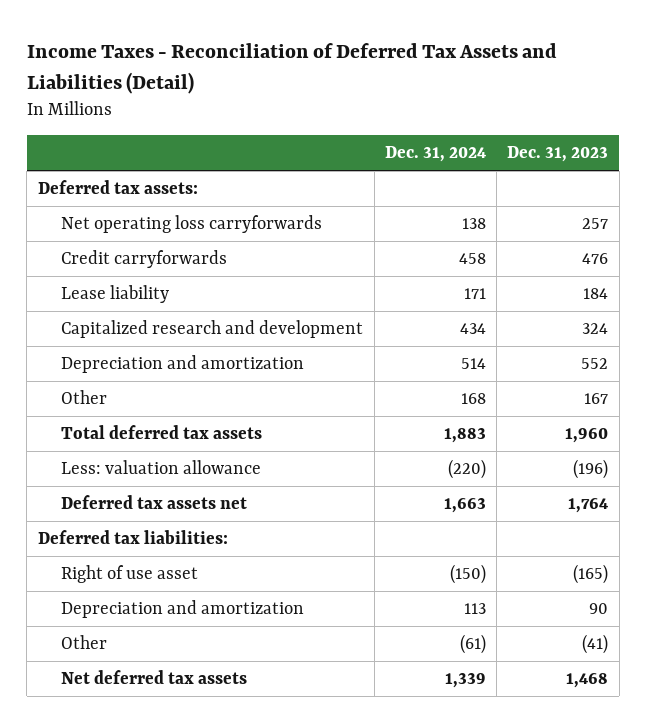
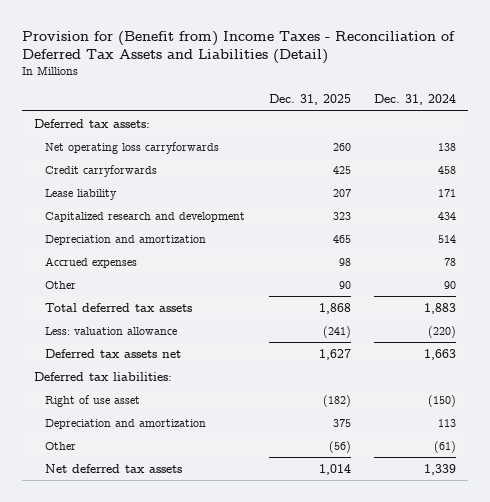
[26,42,557,94] Income Taxes - Reconciliation of Deferred Tax Assets and Liabilities (Detail) -> [22,30,456,65] Provision for (Benefit from) Income Taxes - Reconciliation of Deferred Tax Assets and Liabilities (Detail)
[507,146,609,163] Dec. 31, 2023 -> none
none -> [268,94,351,106] Dec. 31, 2025
none -> [44,256,137,268] Accrued expenses
[460,393,486,405] 168 -> [444,280,457,289] 90

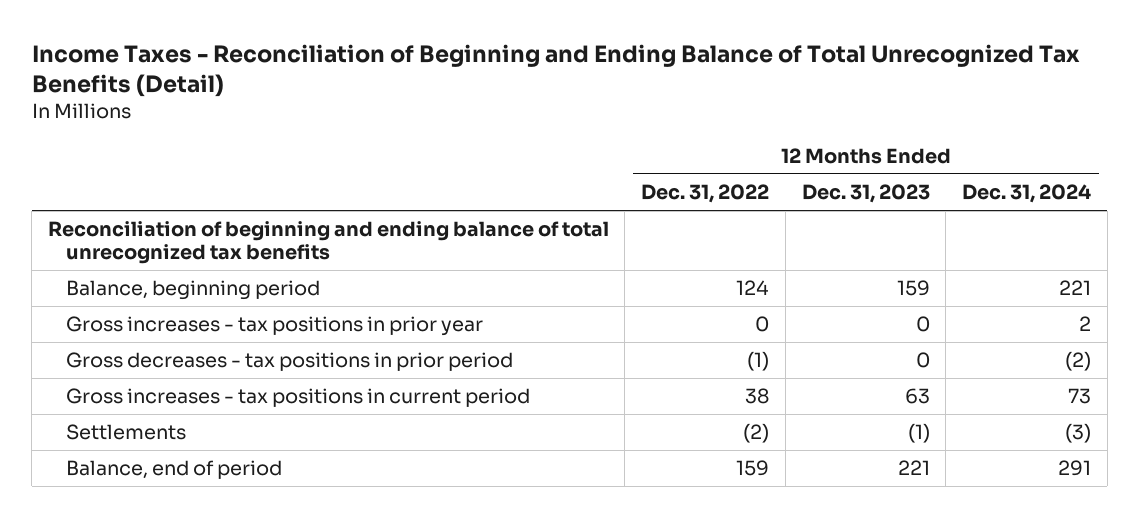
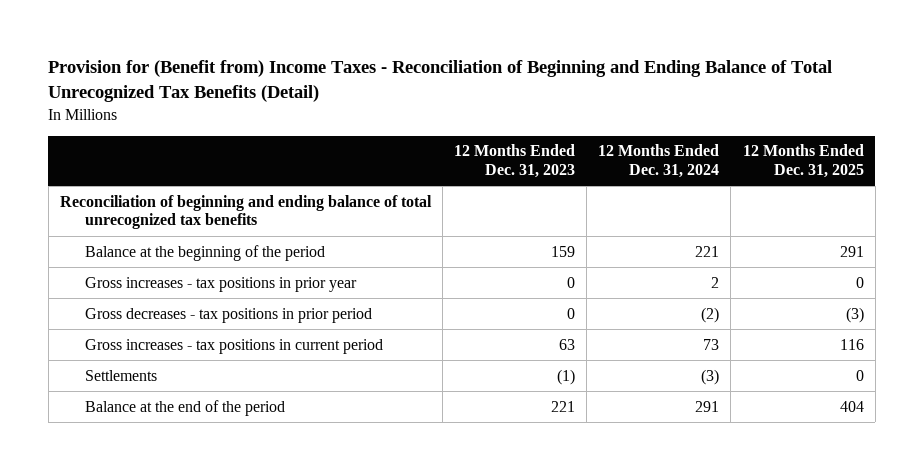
[31,43,1080,97] Income Taxes - Reconciliation of Beginning and Ending Balance of Total Unrecognized Tax Benefits (Detail) -> [48,60,833,103] Provision for (Benefit from) Income Taxes - Reconciliation of Beginning and Ending Balance of Total Unrecognized Tax Benefits (Detail)
[641,184,770,204] Dec. 31, 2022 -> none
none -> [742,144,864,179] 12 Months Ended Dec. 31, 2025
[65,280,320,301] Balance, beginning period -> [85,244,326,261] Balance at the beginning of the period
[65,460,282,480] Balance, end of period -> [85,399,286,416] Balance at the end of the period

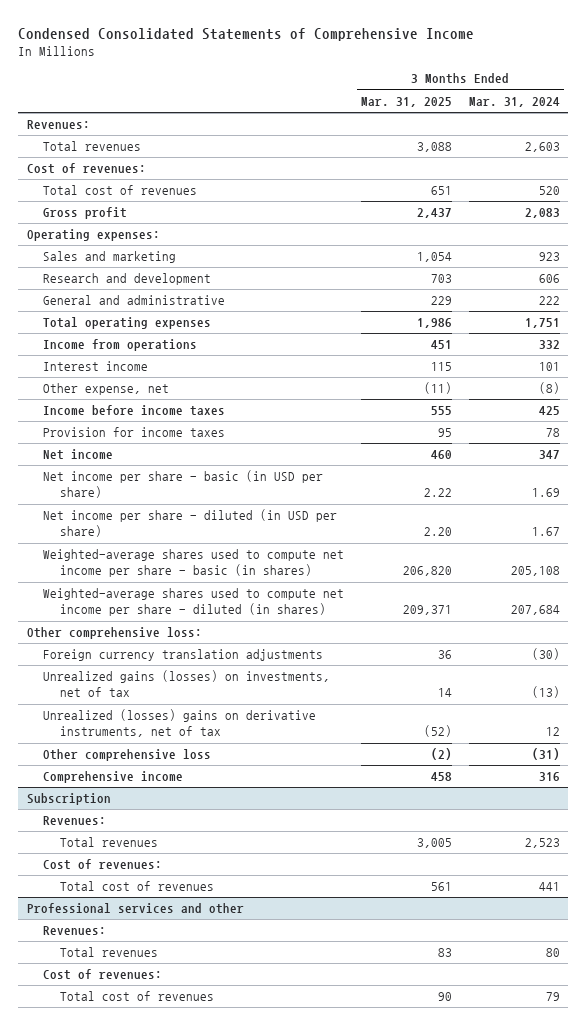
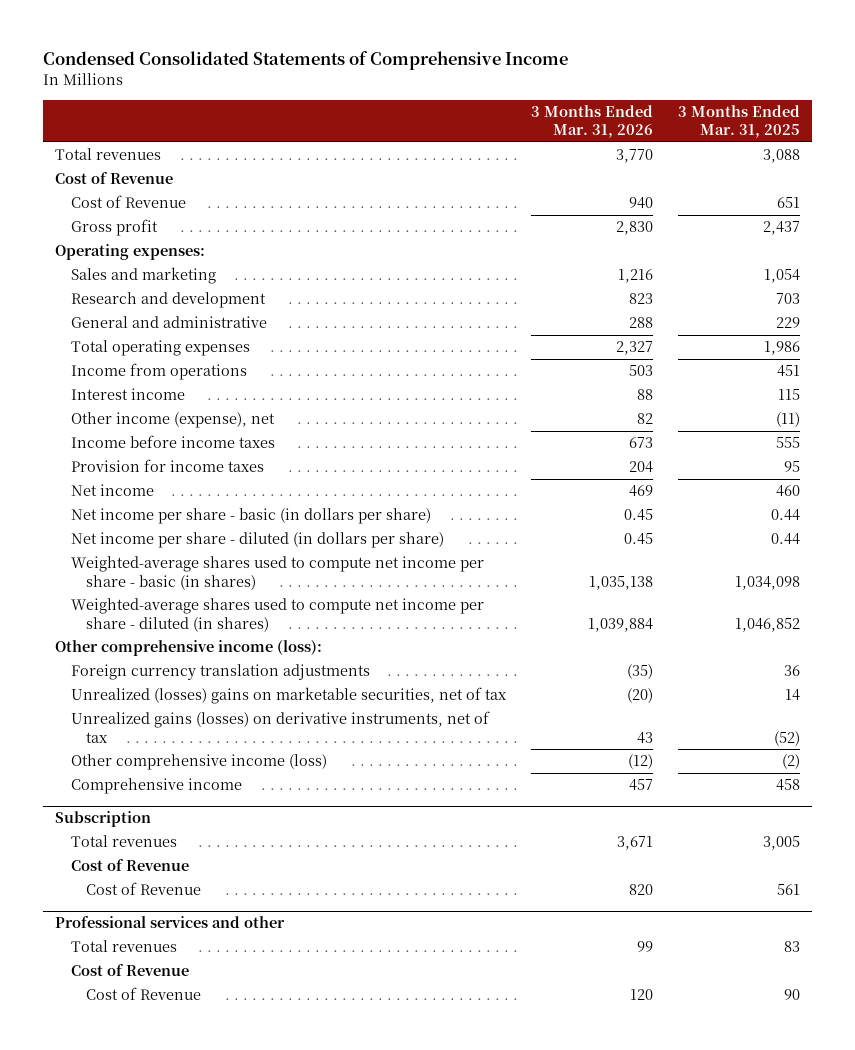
[468,96,560,107] Mar. 31, 2024 -> none
none -> [530,105,653,139] 3 Months Ended Mar. 31, 2026
[26,120,90,130] Revenues: -> none
[26,163,146,175] Cost of revenues: -> [55,172,174,185] Cost of Revenue
[43,185,198,196] Total cost of revenues -> [70,195,186,209] Cost of Revenue
[43,383,170,396] Other expense, net -> [70,412,275,429] Other income (expense), net
[43,470,324,499] Net income per share - basic (in USD per share) -> [70,508,431,525] Net income per share - basic (in dollars per share)
[424,488,453,498] 2.22 -> [770,509,800,522] 0.44
[43,509,338,538] Net income per share - diluted (in USD per share) -> [70,532,444,549] Net income per share - diluted (in dollars per share)
[424,527,453,537] 2.20 -> [770,533,800,546] 0.44
[403,566,453,577] 206,820 -> [734,575,800,590] 1,034,098
[403,605,453,616] 209,371 -> [734,617,800,632] 1,046,852
[26,627,202,640] Other comprehensive loss: -> [55,640,323,657] Other comprehensive income (loss):
[43,670,331,698] Unrealized gains (losses) on investments, net of tax -> [70,687,507,705] Unrealized (losses) gains on marketable securities, net of tax
[43,709,317,738] Unrealized (losses) gains on derivative instruments, net of tax -> [70,711,490,743] Unrealized gains (losses) on derivative instruments, net of tax
[43,749,212,762] Other comprehensive loss -> [70,754,327,771] Other comprehensive income (loss)
[43,816,107,826] Revenues: -> none
[43,859,163,871] Cost of revenues: -> [70,859,189,872] Cost of Revenue
[60,881,215,892] Total cost of revenues -> [86,882,202,896] Cost of Revenue
[43,926,107,936] Revenues: -> none
[43,969,163,981] Cost of revenues: -> [70,964,189,977] Cost of Revenue
[60,991,215,1002] Total cost of revenues -> [86,987,202,1001] Cost of Revenue

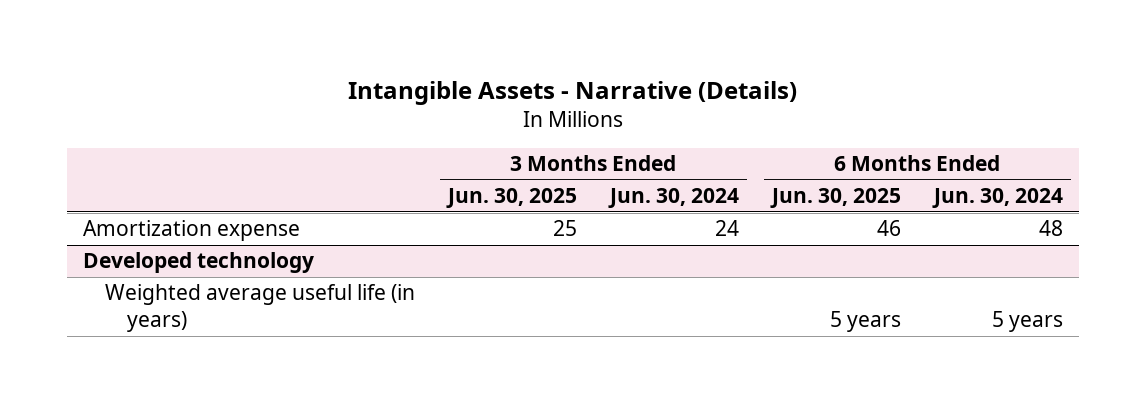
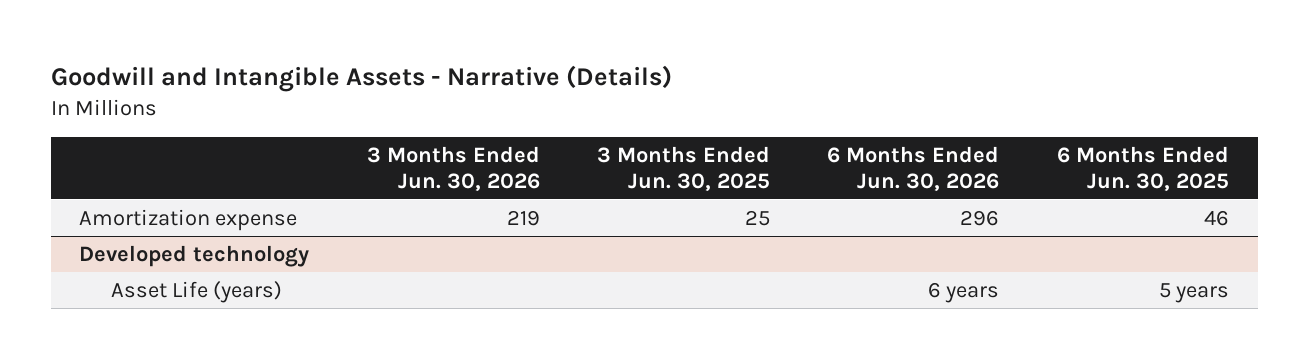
[347,80,797,105] Intangible Assets - Narrative (Details) -> [50,65,672,93] Goodwill and Intangible Assets - Narrative (Details)
[607,188,739,209] Jun. 30, 2024 -> none
[931,188,1063,209] Jun. 30, 2024 -> none
none -> [366,146,540,191] 3 Months Ended Jun. 30, 2026
none -> [827,146,1000,191] 6 Months Ended Jun. 30, 2026
[104,284,415,333] Weighted average useful life (in years) -> [111,281,283,304] Asset Life (years)

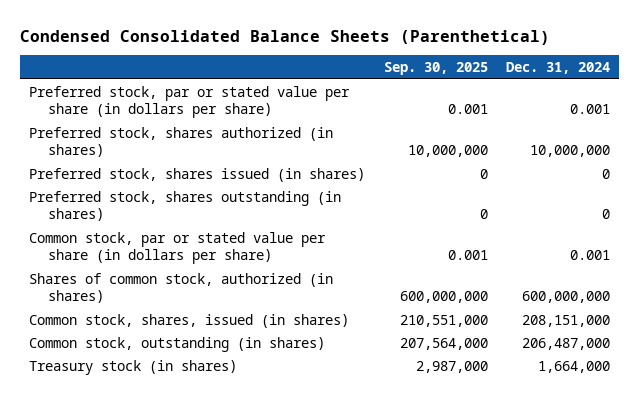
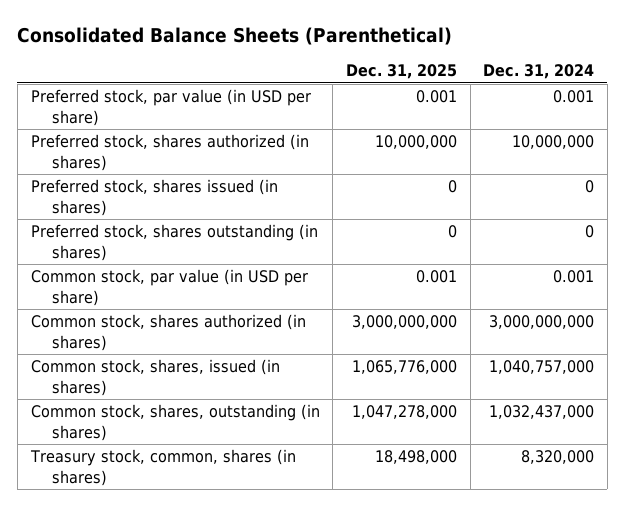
[19,29,550,45] Condensed Consolidated Balance Sheets (Parenthetical) -> [17,27,453,46] Consolidated Balance Sheets (Parenthetical)
[383,62,488,76] Sep. 30, 2025 -> none
none -> [345,64,457,80] Dec. 31, 2025
[29,85,351,119] Preferred stock, par or stated value per share (in dollars per share) -> [30,89,311,126] Preferred stock, par value (in USD per share)
[29,231,327,265] Common stock, par or stated value per share (in dollars per share) -> [30,269,308,306] Common stock, par value (in USD per share)
[29,272,334,304] Shares of common stock, authorized (in shares) -> [30,314,306,351] Common stock, shares authorized (in shares)
[522,291,611,304] 600,000,000 -> [489,315,595,330] 3,000,000,000
[522,314,611,327] 208,151,000 -> [489,360,595,375] 1,040,757,000
[29,336,326,352] Common stock, outstanding (in shares) -> [30,404,320,441] Common stock, shares, outstanding (in shares)
[522,337,611,350] 206,487,000 -> [489,405,595,420] 1,032,437,000
[29,359,238,375] Treasury stock (in shares) -> [29,449,296,486] Treasury stock, common, shares (in shares)
[538,360,611,373] 1,664,000 -> [521,450,595,465] 8,320,000

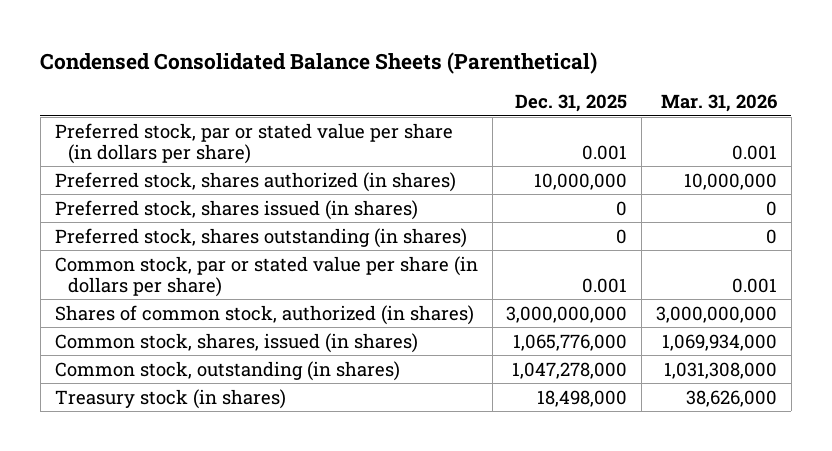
[17,27,453,46] Consolidated Balance Sheets (Parenthetical) -> [40,51,598,74] Condensed Consolidated Balance Sheets (Parenthetical)
[483,64,595,80] Dec. 31, 2024 -> none
none -> [661,94,778,113] Mar. 31, 2026
[30,89,311,126] Preferred stock, par value (in USD per share) -> [54,122,453,164] Preferred stock, par or stated value per share (in dollars per share)
[30,269,308,306] Common stock, par value (in USD per share) -> [54,255,478,297] Common stock, par or stated value per share (in dollars per share)
[30,314,306,351] Common stock, shares authorized (in shares) -> [54,304,474,325] Shares of common stock, authorized (in shares)
[30,404,320,441] Common stock, shares, outstanding (in shares) -> [54,360,400,381] Common stock, outstanding (in shares)
[29,449,296,486] Treasury stock, common, shares (in shares) -> [54,388,286,409] Treasury stock (in shares)

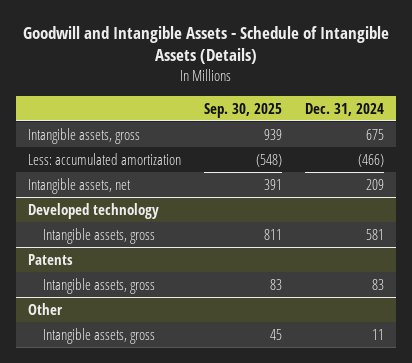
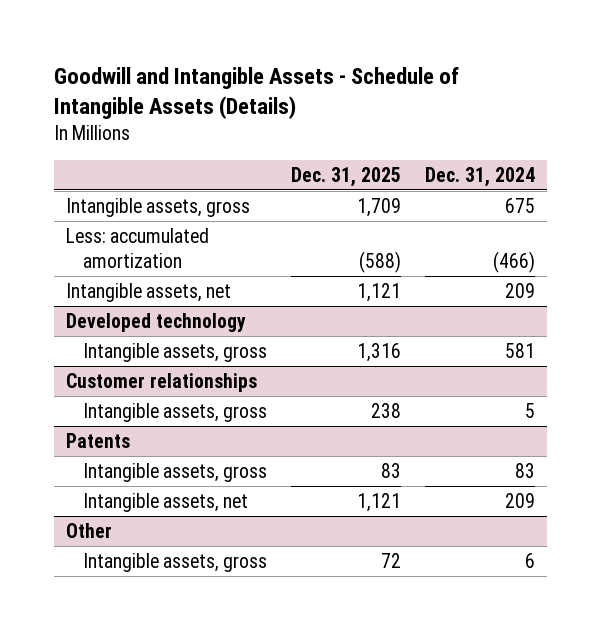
[203,102,282,118] Sep. 30, 2025 -> none
none -> [290,166,401,187] Dec. 31, 2025
none -> [65,372,257,392] Customer relationships
none -> [82,402,267,422] Intangible assets, gross
none -> [82,492,248,512] Intangible assets, net
[372,328,385,340] 11 -> [524,552,535,568] 6

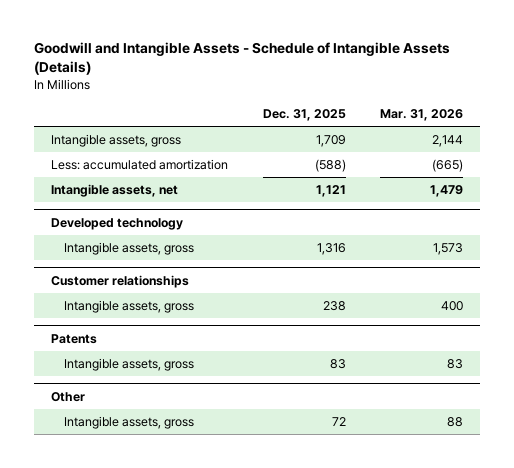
[424,166,535,187] Dec. 31, 2024 -> none
none -> [380,109,464,122] Mar. 31, 2026
[82,492,248,512] Intangible assets, net -> none

